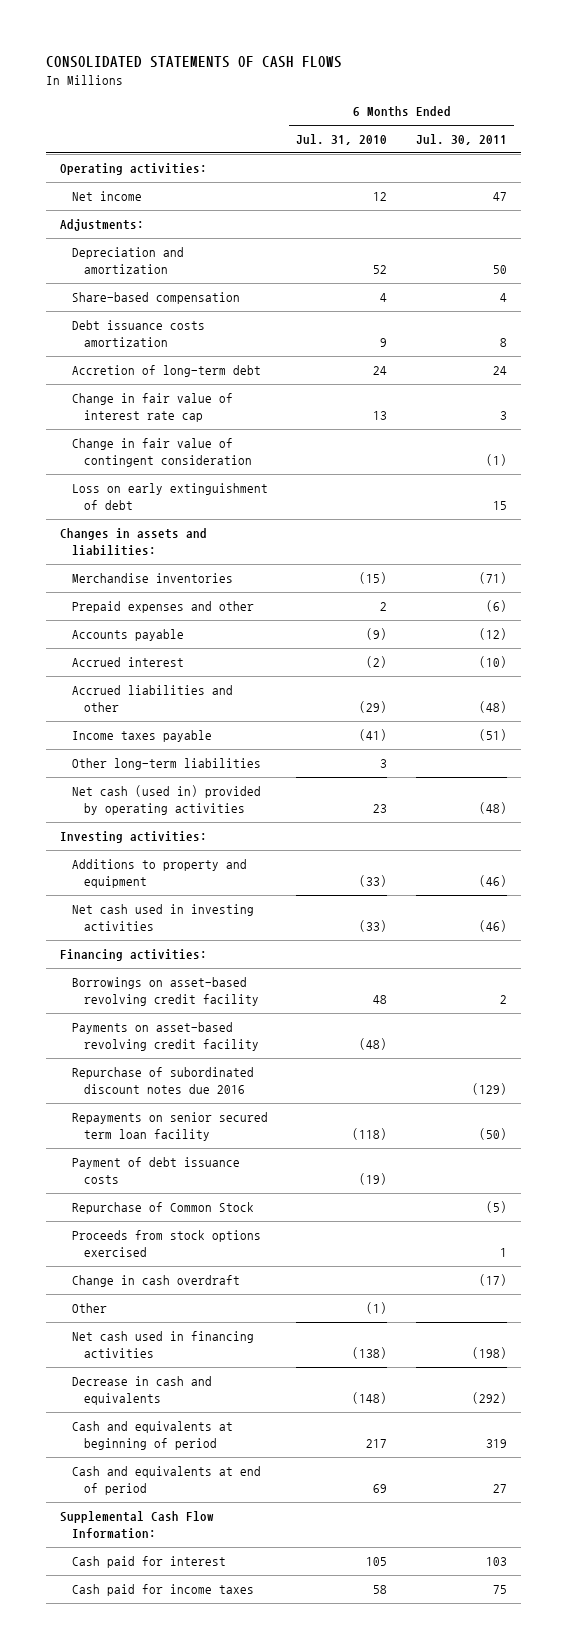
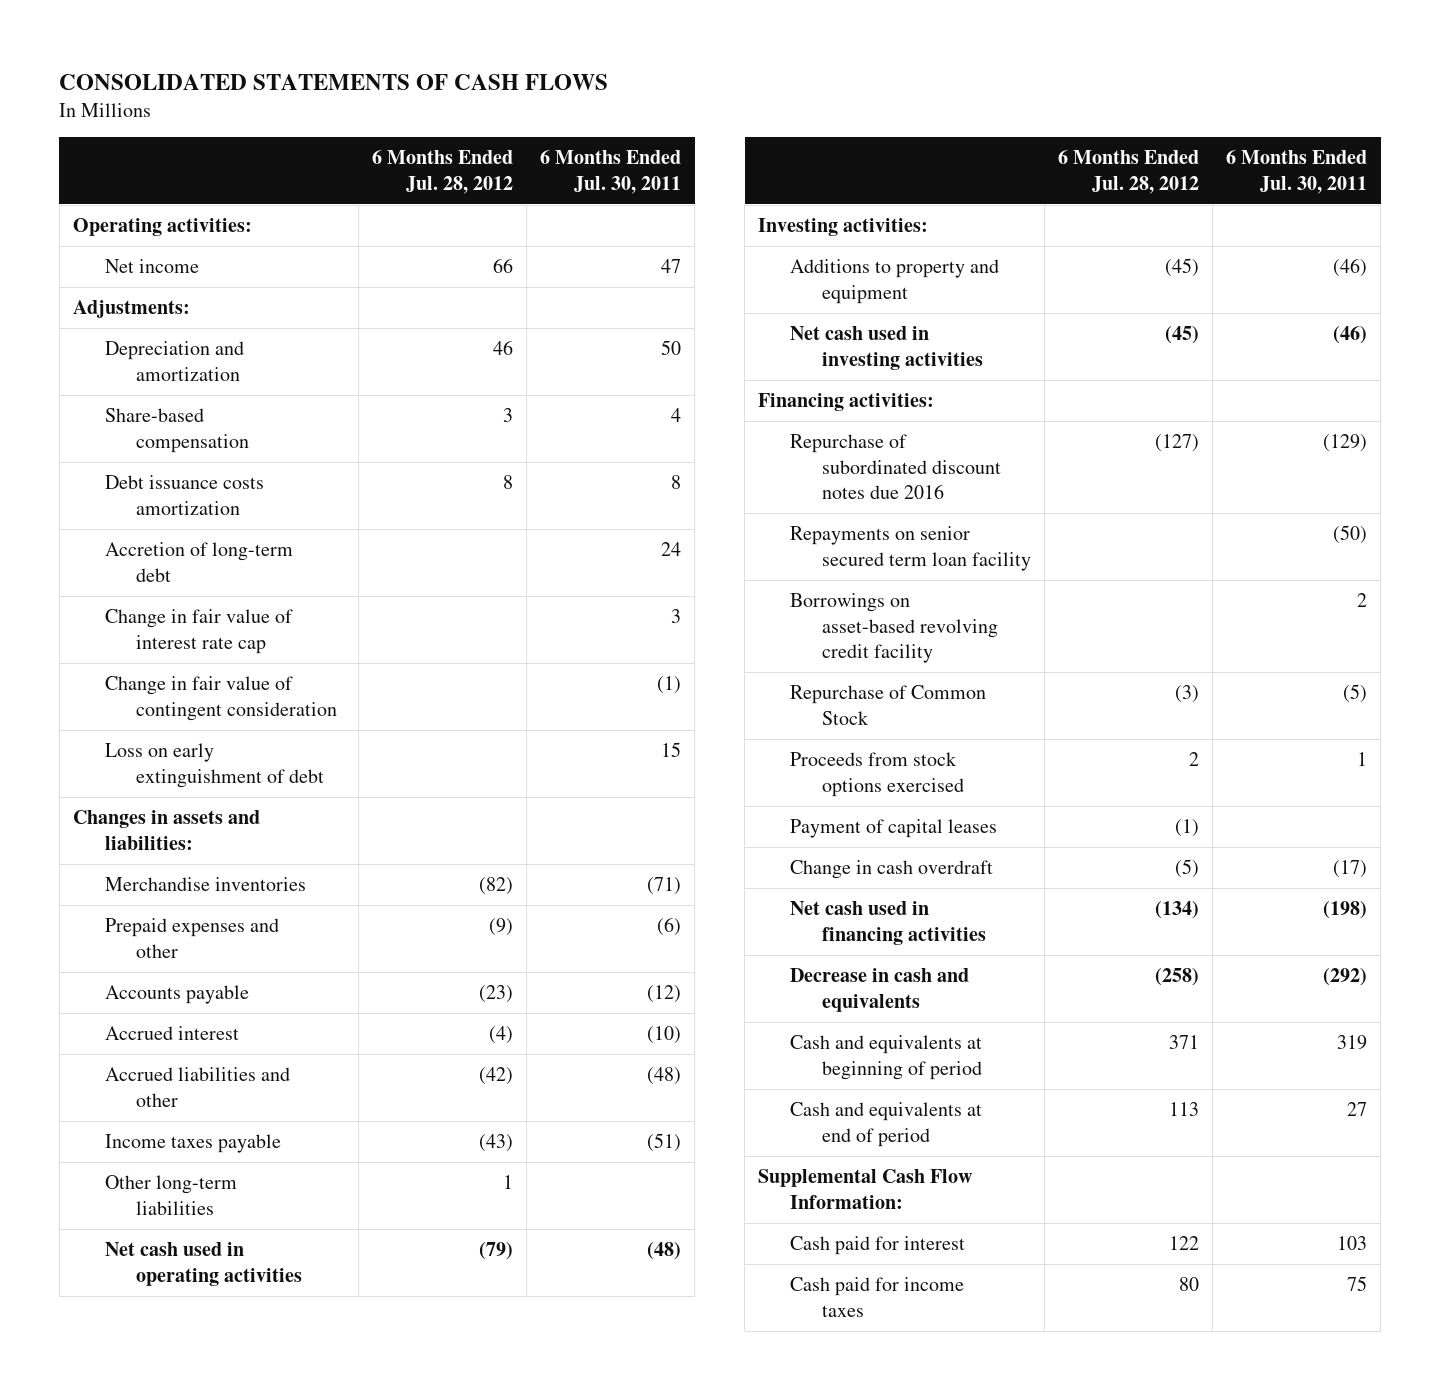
[296,134,388,146] Jul. 31, 2010 -> none
none -> [372,150,514,194] 6 Months Ended Jul. 28, 2012
[71,785,261,816] Net cash (used in) provided by operating activities -> [104,1242,303,1286] Net cash used in operating activities
[71,1022,259,1052] Payments on asset-based revolving credit facility -> none
[71,1157,240,1185] Payment of debt issuance costs -> none
[71,977,259,1007] Borrowings on asset-based revolving credit facility -> [790,593,999,664] Borrowings on asset-based revolving credit facility
none -> [790,819,998,839] Payment of capital leases
[71,1303,107,1314] Other -> none

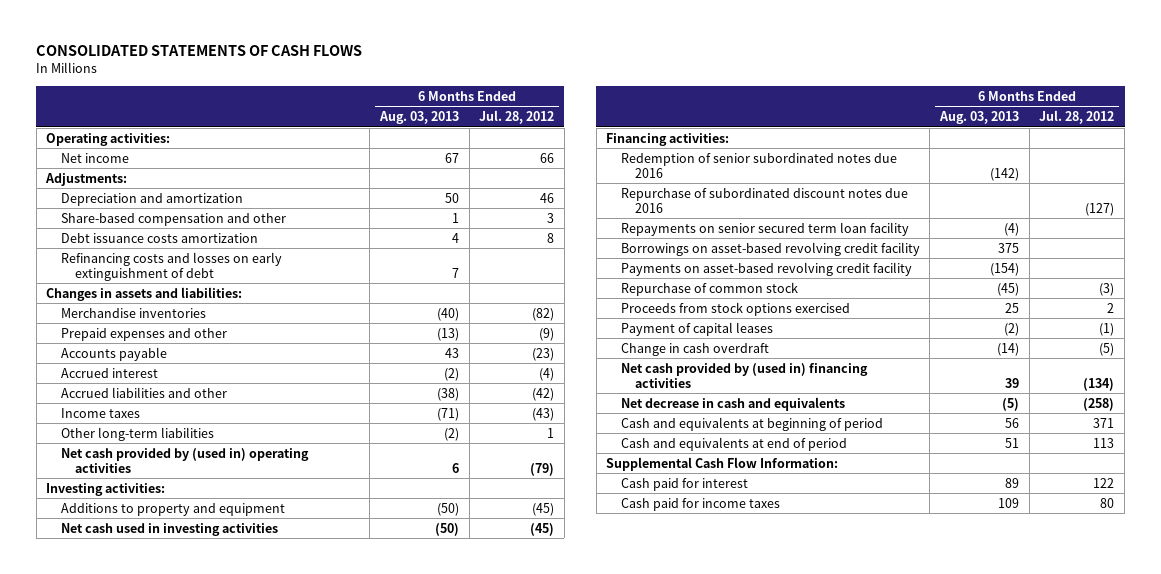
[540,150,682,194] 6 Months Ended Jul. 30, 2011 -> none
none -> [378,111,459,125] Aug. 03, 2013
[104,408,250,453] Share-based compensation -> [60,212,286,226] Share-based compensation and other
[104,542,293,582] Accretion of long-term debt -> none
[104,609,293,654] Change in fair value of interest rate cap -> none
[104,676,338,721] Change in fair value of contingent consideration -> none
[104,743,325,788] Loss on early extinguishment of debt -> [60,251,282,281] Refinancing costs and losses on early extinguishment of debt
[104,1134,281,1154] Income taxes payable -> [60,407,140,418] Income taxes
[104,1242,303,1286] Net cash used in operating activities -> [60,447,309,473] Net cash provided by (used in) operating activities
none -> [620,152,897,178] Redemption of senior subordinated notes due 2016
none -> [620,261,912,276] Payments on asset-based revolving credit facility
[790,685,987,725] Repurchase of Common Stock -> [620,281,798,296] Repurchase of common stock
[790,901,987,945] Net cash used in financing activities -> [620,362,868,388] Net cash provided by (used in) financing activities
[790,968,970,1012] Decrease in cash and equivalents -> [620,396,845,411] Net decrease in cash and equivalents

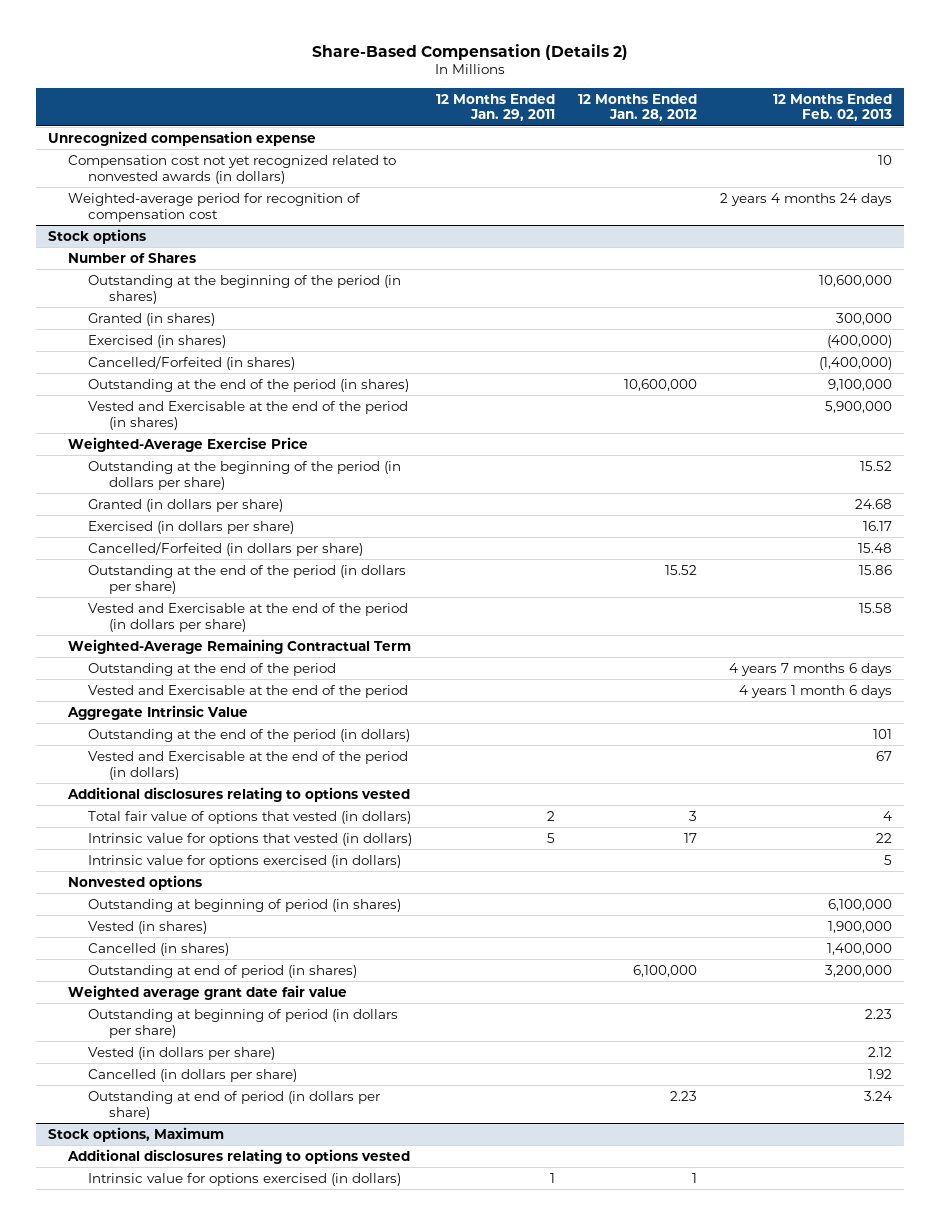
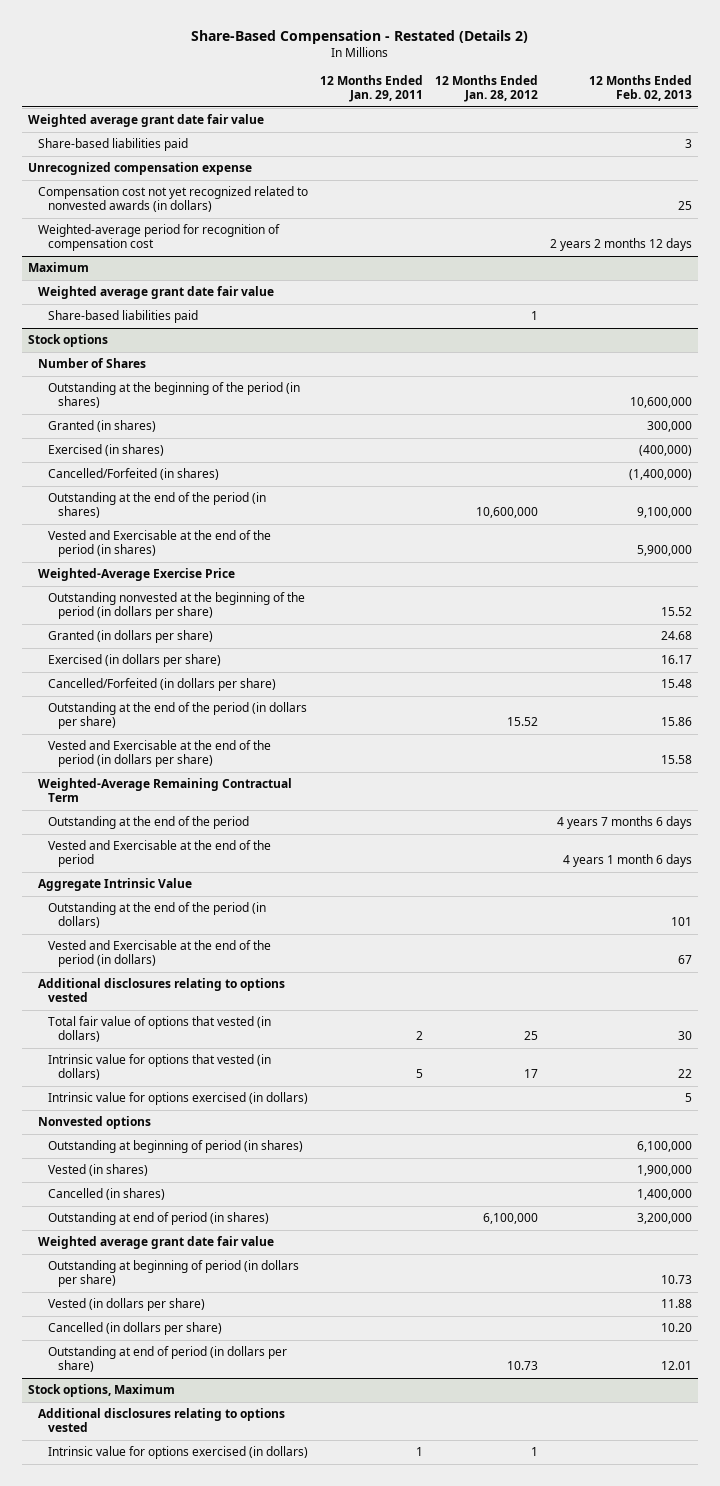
[311,43,628,60] Share-Based Compensation (Details 2) -> [190,29,528,44] Share-Based Compensation - Restated (Details 2)
none -> [27,114,264,128] Weighted average grant date fair value
none -> [37,138,188,152] Share-based liabilities paid
[878,154,893,165] 10 -> [678,201,693,211] 25
[720,192,893,206] 2 years 4 months 24 days -> [550,238,693,252] 2 years 2 months 12 days
none -> [27,262,89,273] Maximum
none -> [37,286,274,300] Weighted average grant date fair value
none -> [47,310,198,324] Share-based liabilities paid
[88,460,402,490] Outstanding at the beginning of the period (in dollars per share) -> [47,592,305,620] Outstanding nonvested at the beginning of the period (in dollars per share)
[689,810,698,821] 3 -> [523,1031,538,1041] 25
[883,810,893,821] 4 -> [678,1031,693,1041] 30
[865,1008,893,1019] 2.23 -> [661,1275,693,1285] 10.73
[868,1046,893,1057] 2.12 -> [661,1299,693,1309] 11.88
[868,1068,893,1079] 1.92 -> [661,1323,693,1333] 10.20
[670,1090,698,1101] 2.23 -> [506,1361,538,1371] 10.73
[864,1090,893,1101] 3.24 -> [661,1361,693,1371] 12.01

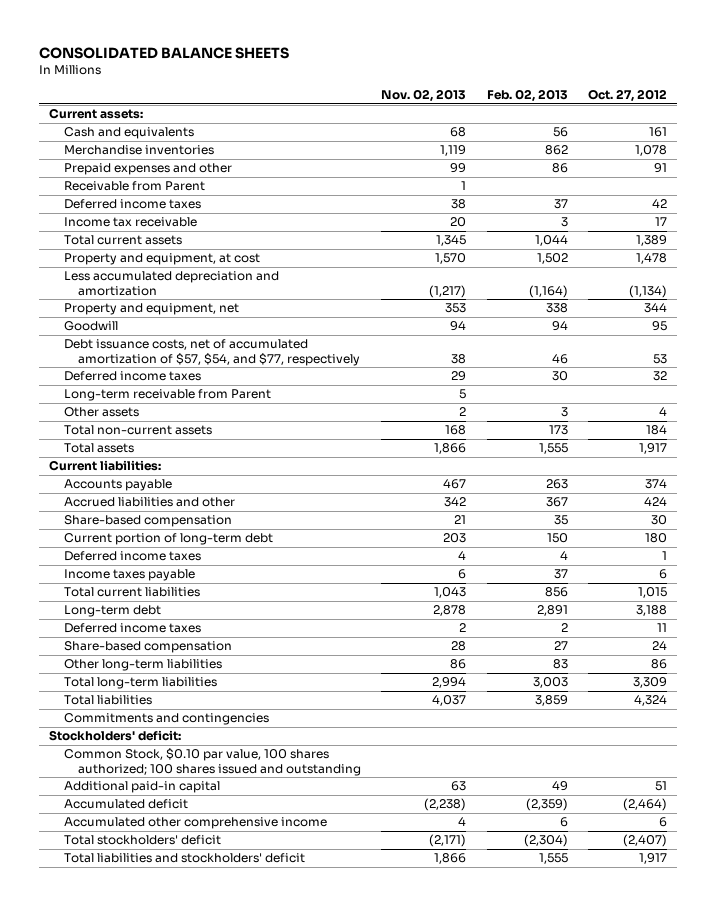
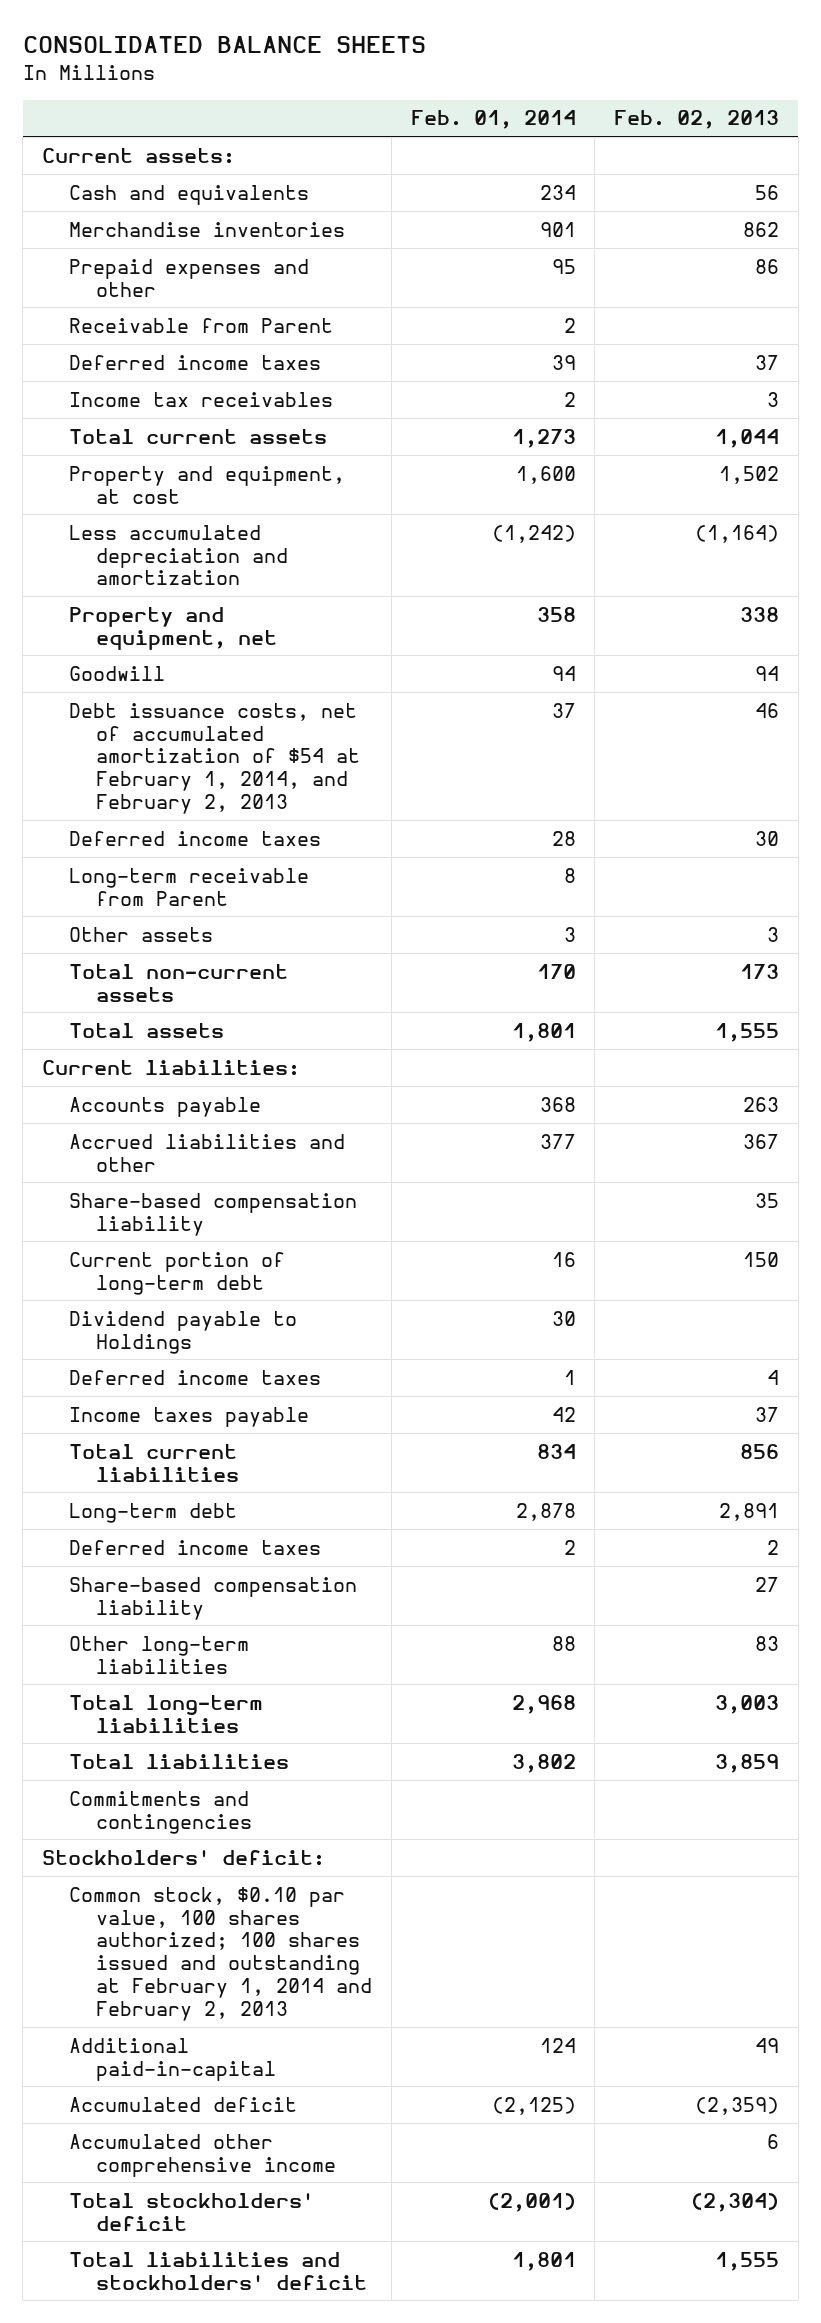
[381,89,467,103] Nov. 02, 2013 -> none
[587,89,667,103] Oct. 27, 2012 -> none
none -> [410,110,576,130] Feb. 01, 2014
[63,217,197,228] Income tax receivable -> [69,391,334,407] Income tax receivables
[63,339,361,366] Debt issuance costs, net of accumulated amortization of $57, $54, and $77, respectively -> [69,702,361,815] Debt issuance costs, net of accumulated amortization of $54 at February 1, 2014, and February 2, 2013
[63,515,232,528] Share-based compensation -> [69,1192,358,1236] Share-based compensation liability
none -> [69,1310,298,1354] Dividend payable to Holdings
[63,641,232,654] Share-based compensation -> [69,1576,358,1620] Share-based compensation liability
[63,748,362,776] Common Stock, $0.10 par value, 100 shares authorized; 100 shares issued and outstanding -> [69,1886,373,2022] Common stock, $0.10 par value, 100 shares authorized; 100 shares issued and outstanding at February 1, 2014 and February 2, 2013
[63,781,220,794] Additional paid-in capital -> [69,2037,277,2081] Additional paid-in-capital

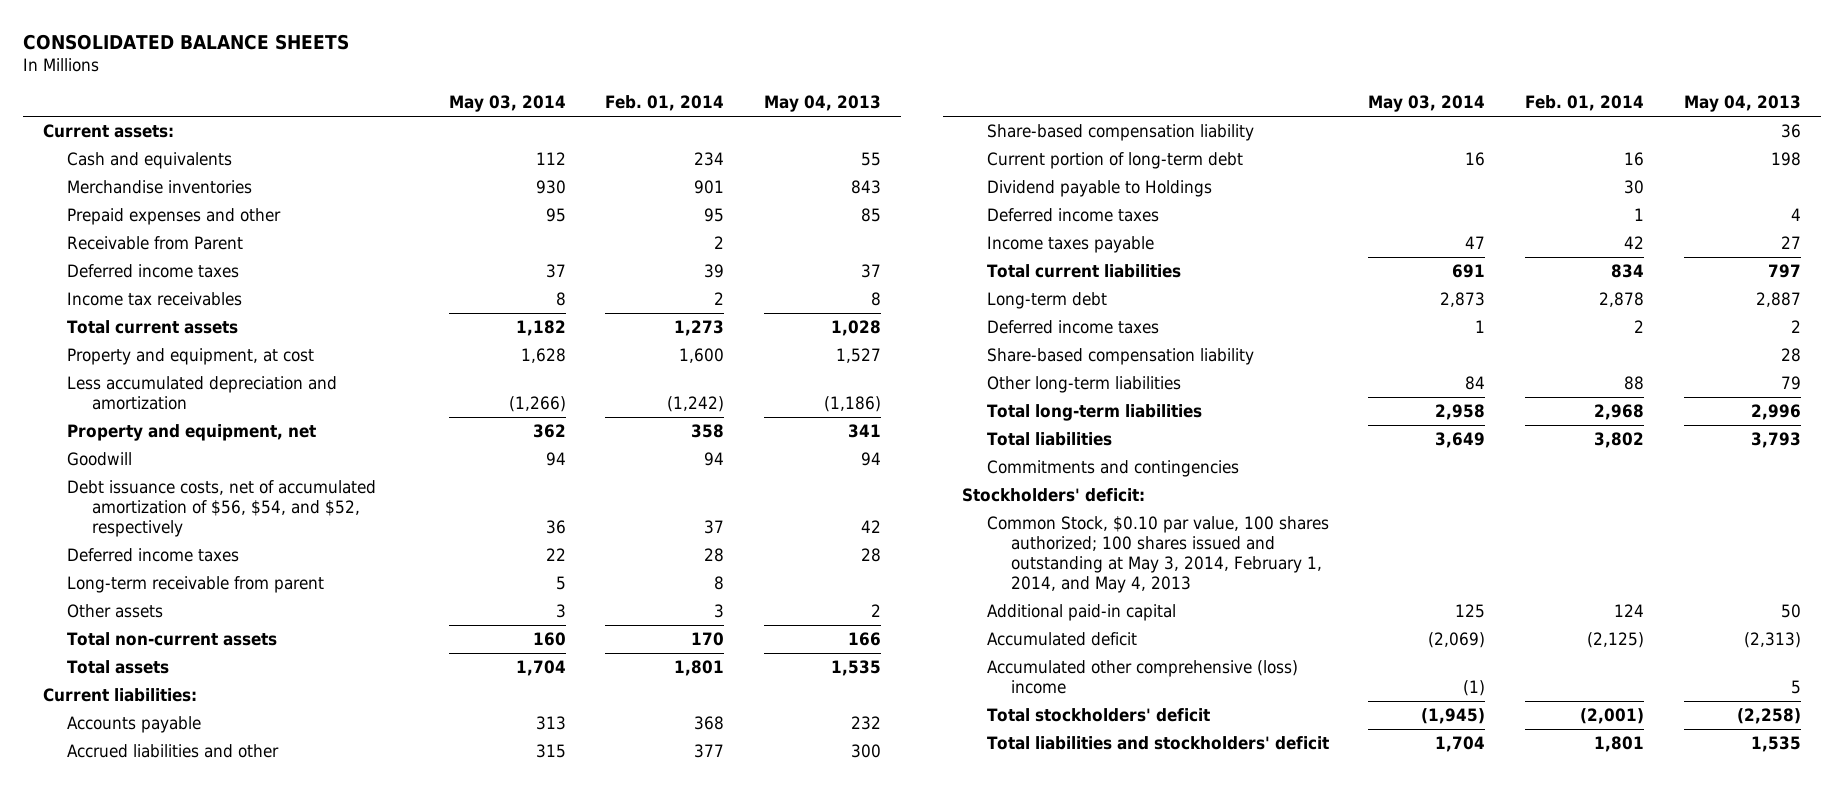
[614,110,780,130] Feb. 02, 2013 -> none
none -> [448,95,566,113] May 03, 2014
none -> [764,95,882,113] May 04, 2013
[69,702,361,815] Debt issuance costs, net of accumulated amortization of $54 at February 1, 2014, and February 2, 2013 -> [67,480,377,538] Debt issuance costs, net of accumulated amortization of $56, $54, and $52, respectively
[69,867,310,906] Long-term receivable from Parent -> [67,576,325,594] Long-term receivable from parent
[69,1886,373,2022] Common stock, $0.10 par value, 100 shares authorized; 100 shares issued and outstanding at February 1, 2014 and February 2, 2013 -> [986,516,1329,594] Common Stock, $0.10 par value, 100 shares authorized; 100 shares issued and outstanding at May 3, 2014, February 1, 2014, and May 4, 2013
[69,2037,277,2081] Additional paid-in-capital -> [986,604,1176,622] Additional paid-in capital
[69,2133,337,2177] Accumulated other comprehensive income -> [986,660,1298,695] Accumulated other comprehensive (loss) income

